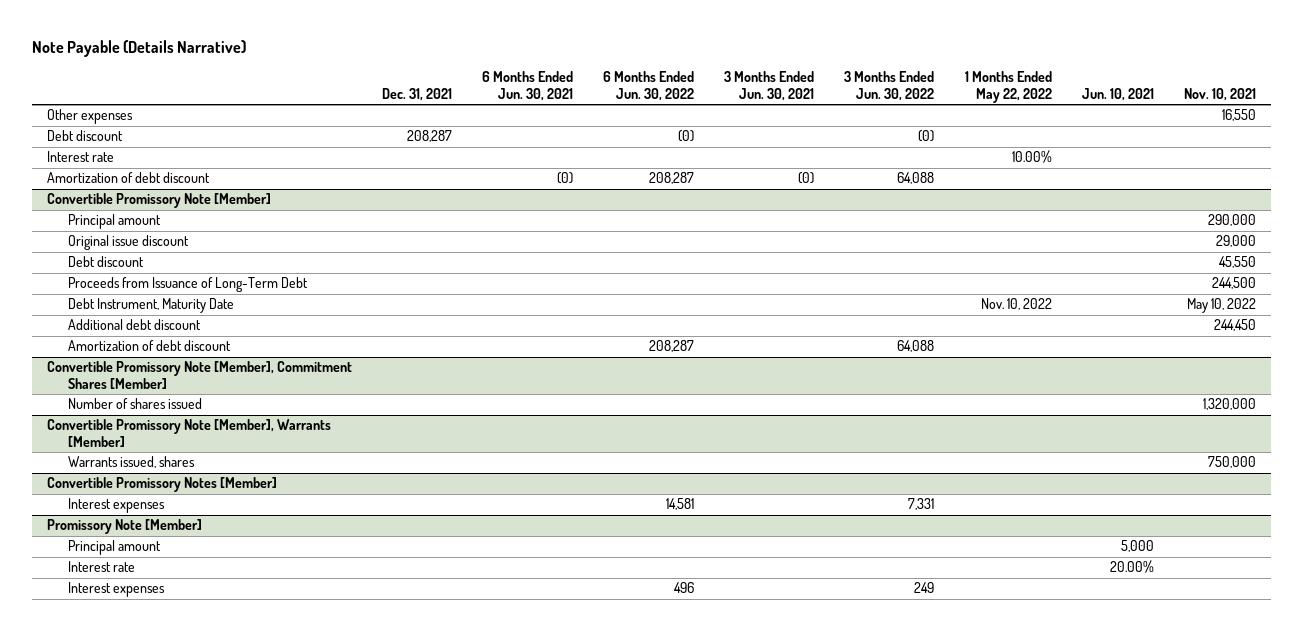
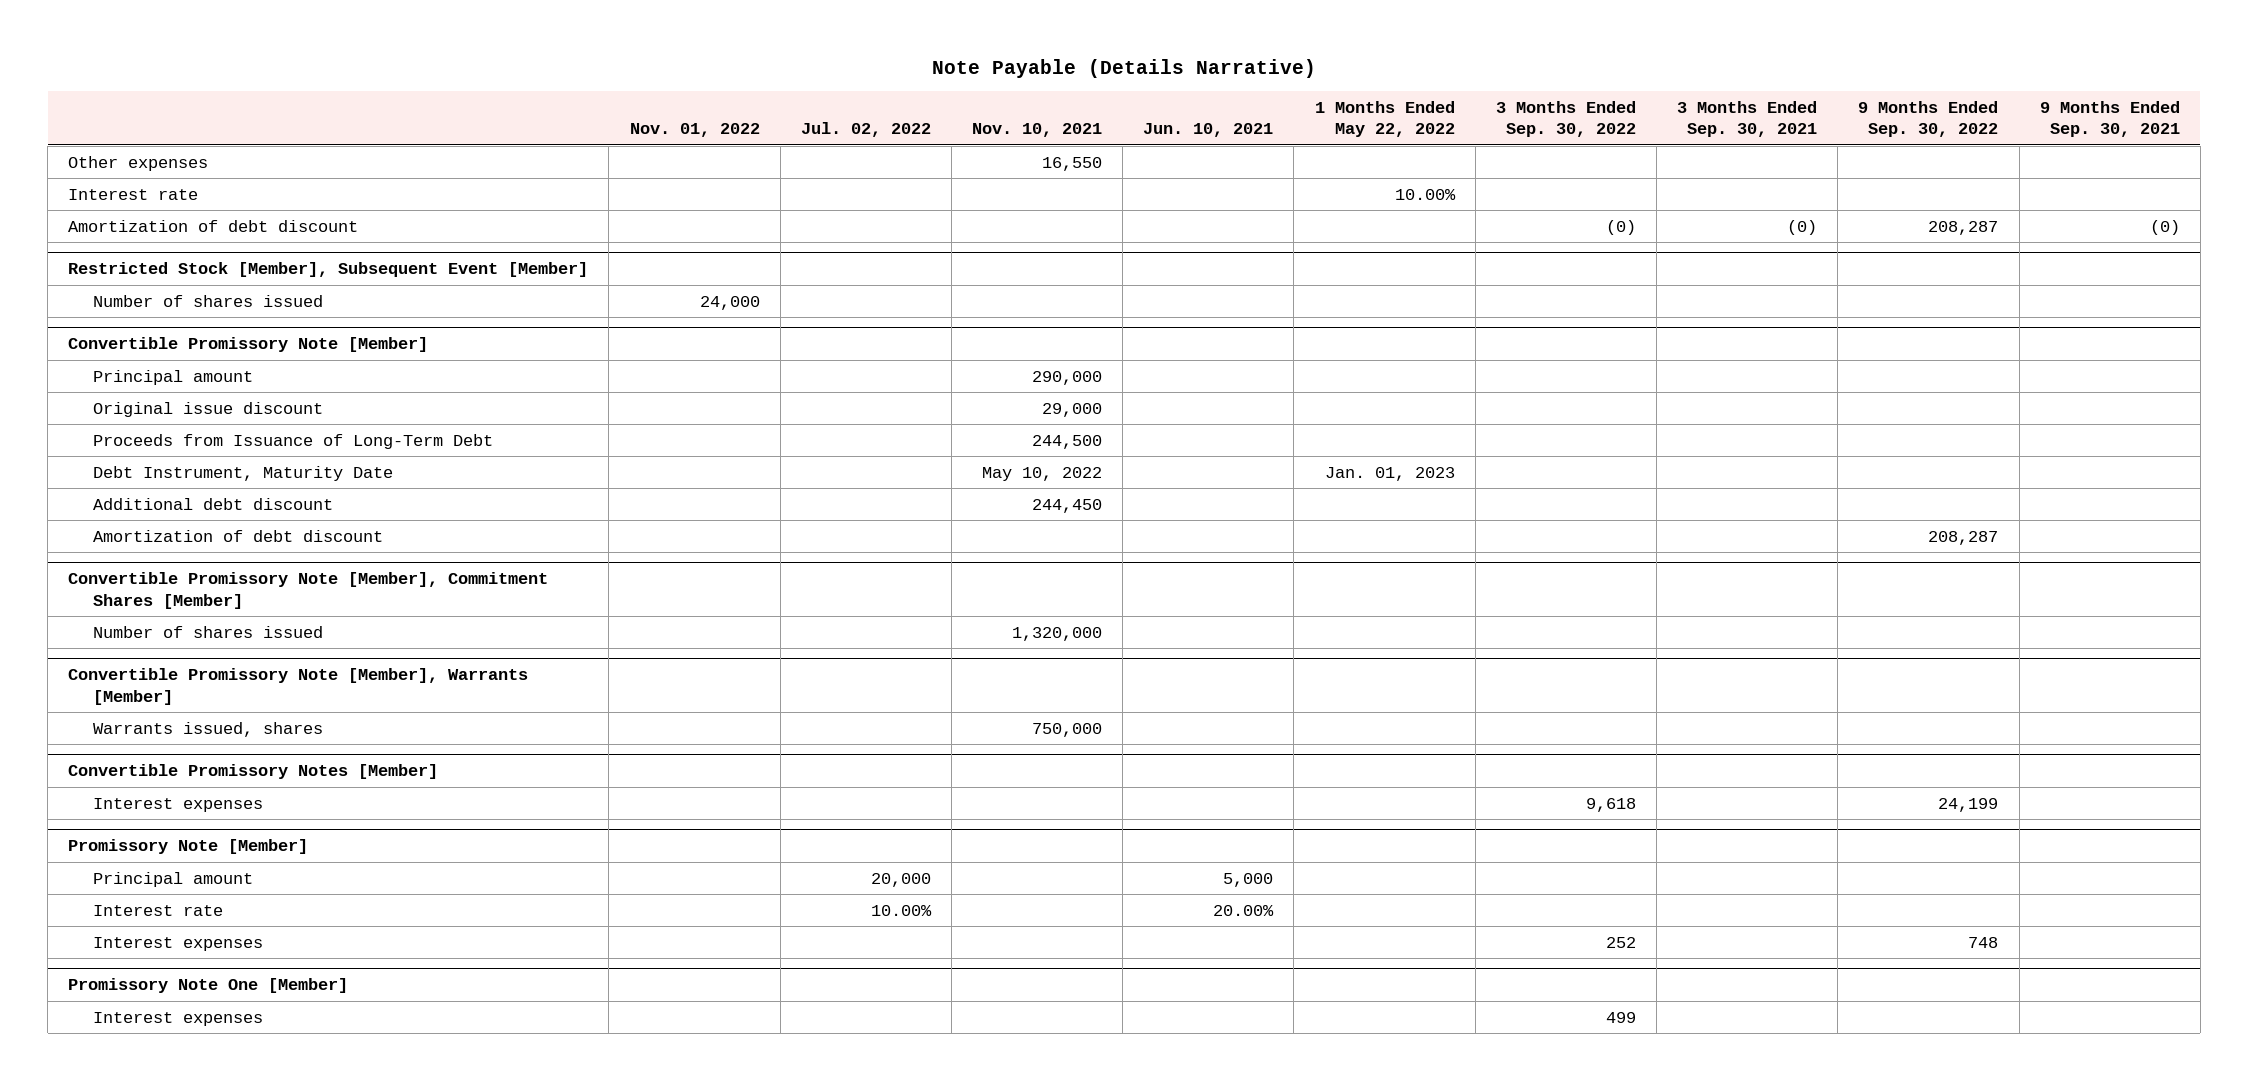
[381,88,452,102] Dec. 31, 2021 -> none
[481,71,573,102] 6 Months Ended Jun. 30, 2021 -> none
[603,71,695,102] 6 Months Ended Jun. 30, 2022 -> none
[724,71,815,102] 3 Months Ended Jun. 30, 2021 -> none
[844,71,935,102] 3 Months Ended Jun. 30, 2022 -> none
none -> [629,123,760,138] Nov. 01, 2022
none -> [800,122,931,138] Jul. 02, 2022
none -> [1495,101,1636,138] 3 Months Ended Sep. 30, 2022
none -> [1677,101,1818,138] 3 Months Ended Sep. 30, 2021
none -> [1858,101,1999,138] 9 Months Ended Sep. 30, 2022
none -> [2039,101,2180,138] 9 Months Ended Sep. 30, 2021
[46,130,123,142] Debt discount -> none
none -> [68,262,589,278] Restricted Stock [Member], Subsequent Event [Member]
none -> [92,294,323,307] Number of shares issued
[68,256,145,268] Debt discount -> none
[980,298,1052,311] Nov. 10, 2022 -> [1324,466,1455,481] Jan. 01, 2023
none -> [68,978,349,994] Promissory Note One [Member]
none -> [92,1011,263,1026] Interest expenses

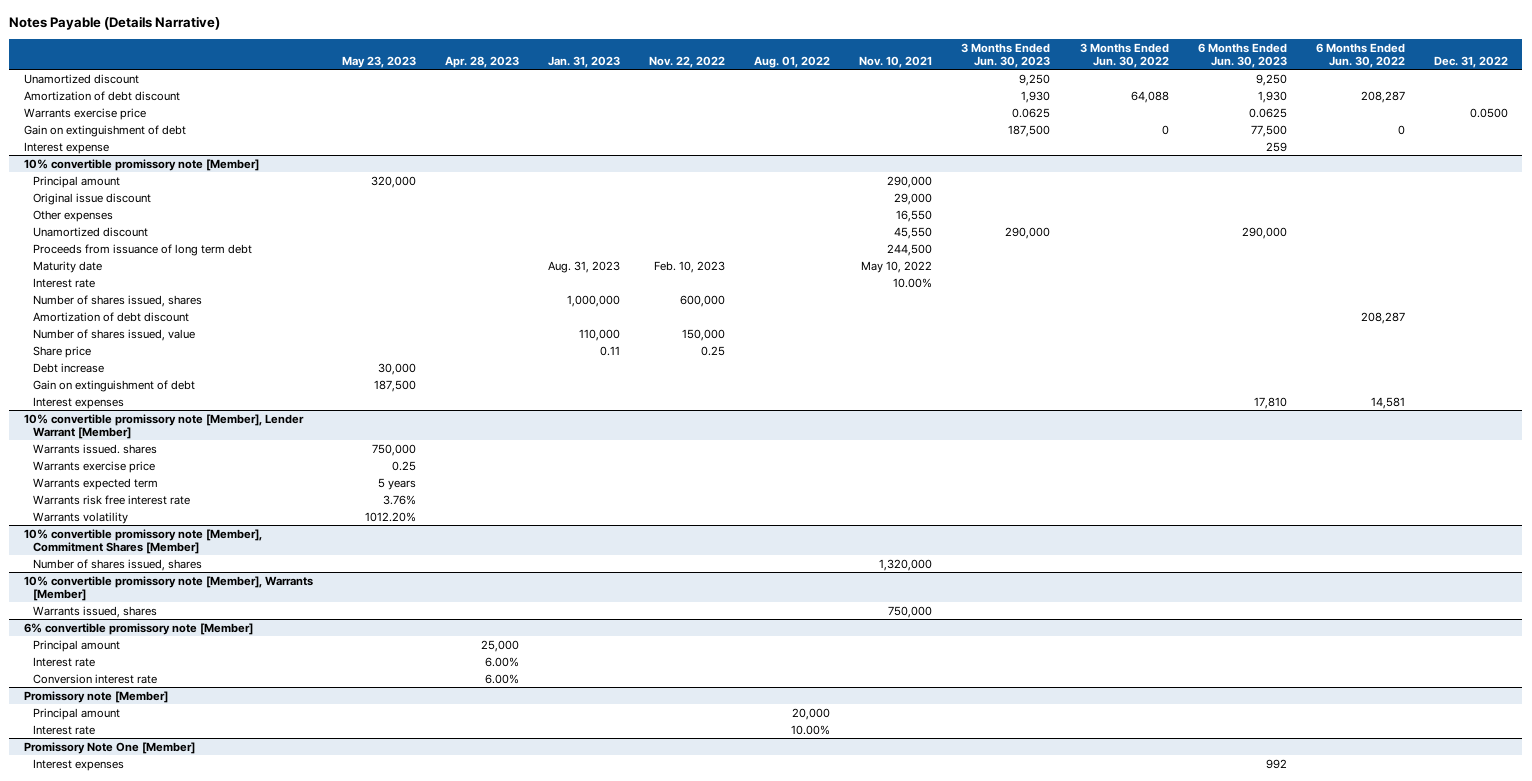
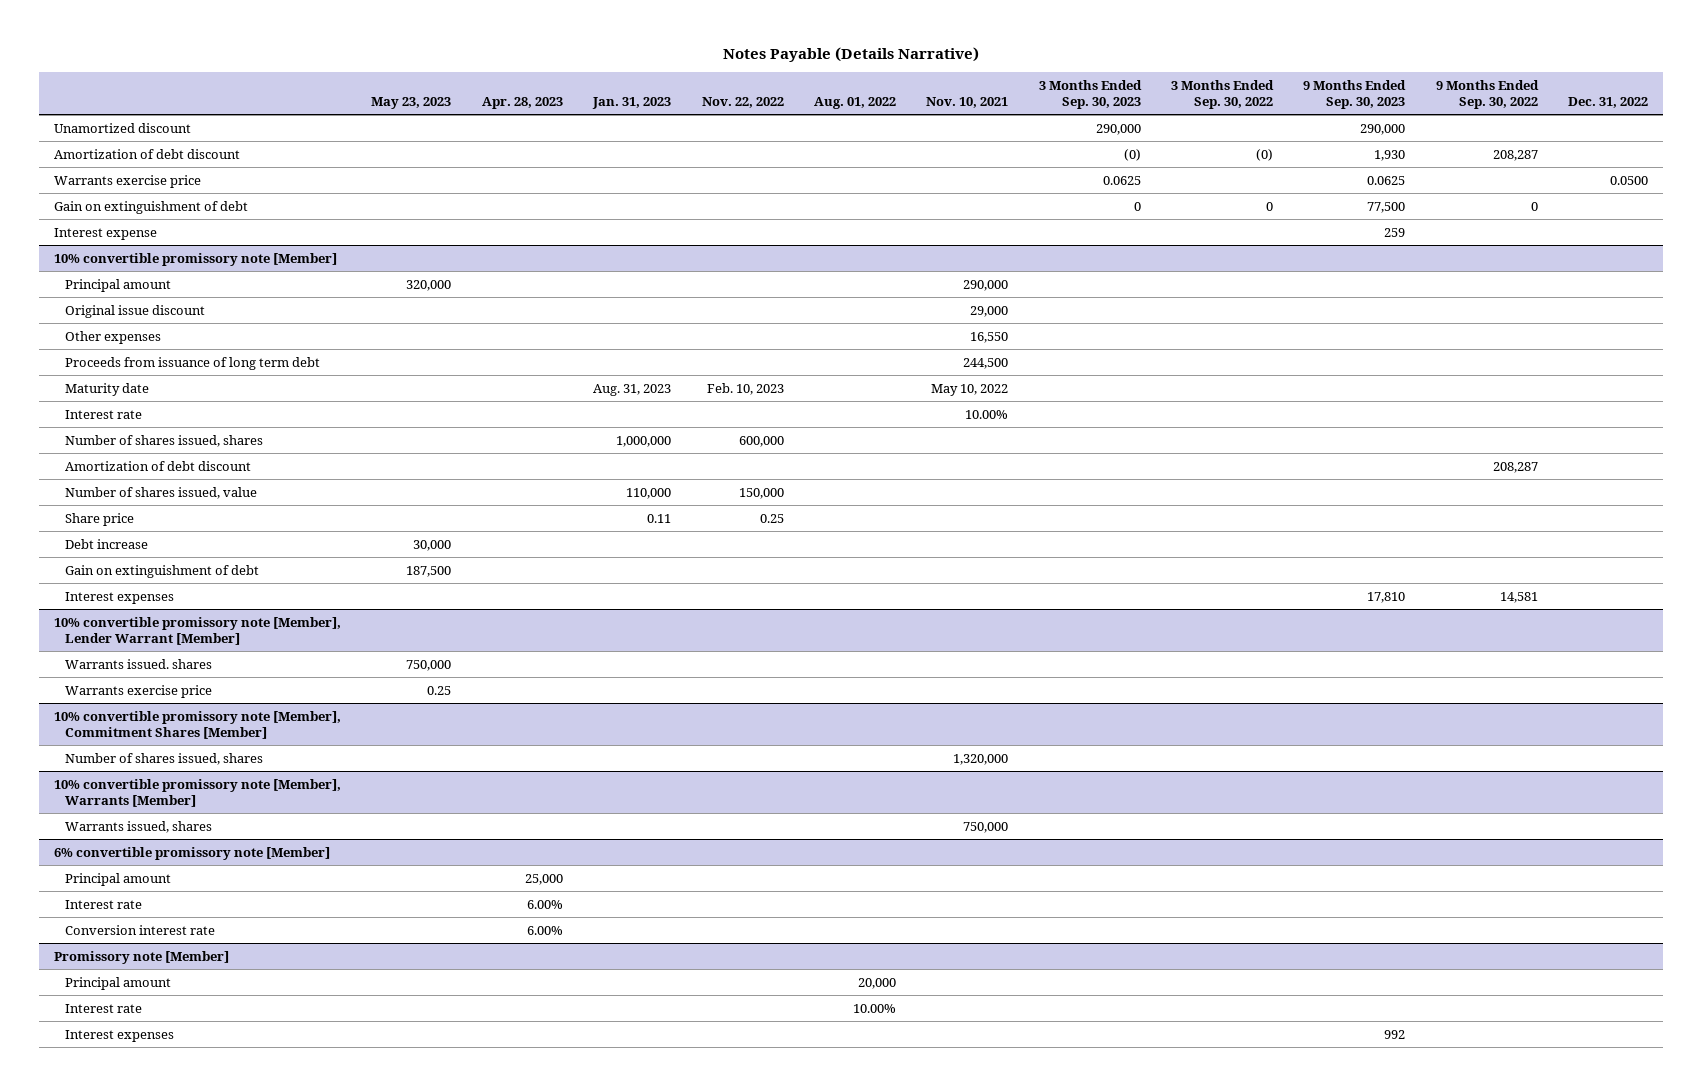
[961,42,1051,68] 3 Months Ended Jun. 30, 2023 -> none
[1079,42,1169,68] 3 Months Ended Jun. 30, 2022 -> none
[1197,42,1287,68] 6 Months Ended Jun. 30, 2023 -> none
[1315,42,1405,68] 6 Months Ended Jun. 30, 2022 -> none
none -> [1038,79,1142,110] 3 Months Ended Sep. 30, 2023
none -> [1171,79,1275,110] 3 Months Ended Sep. 30, 2022
none -> [1303,79,1407,110] 9 Months Ended Sep. 30, 2023
none -> [1435,79,1539,110] 9 Months Ended Sep. 30, 2022
[33,226,149,237] Unamortized discount -> none
[33,477,159,490] Warrants expected term -> none
[33,494,191,505] Warrants risk free interest rate -> none
[33,511,129,524] Warrants volatility -> none
[23,741,195,754] Promissory Note One [Member] -> none
[33,758,125,771] Interest expenses -> none
none -> [64,1029,174,1042] Interest expenses

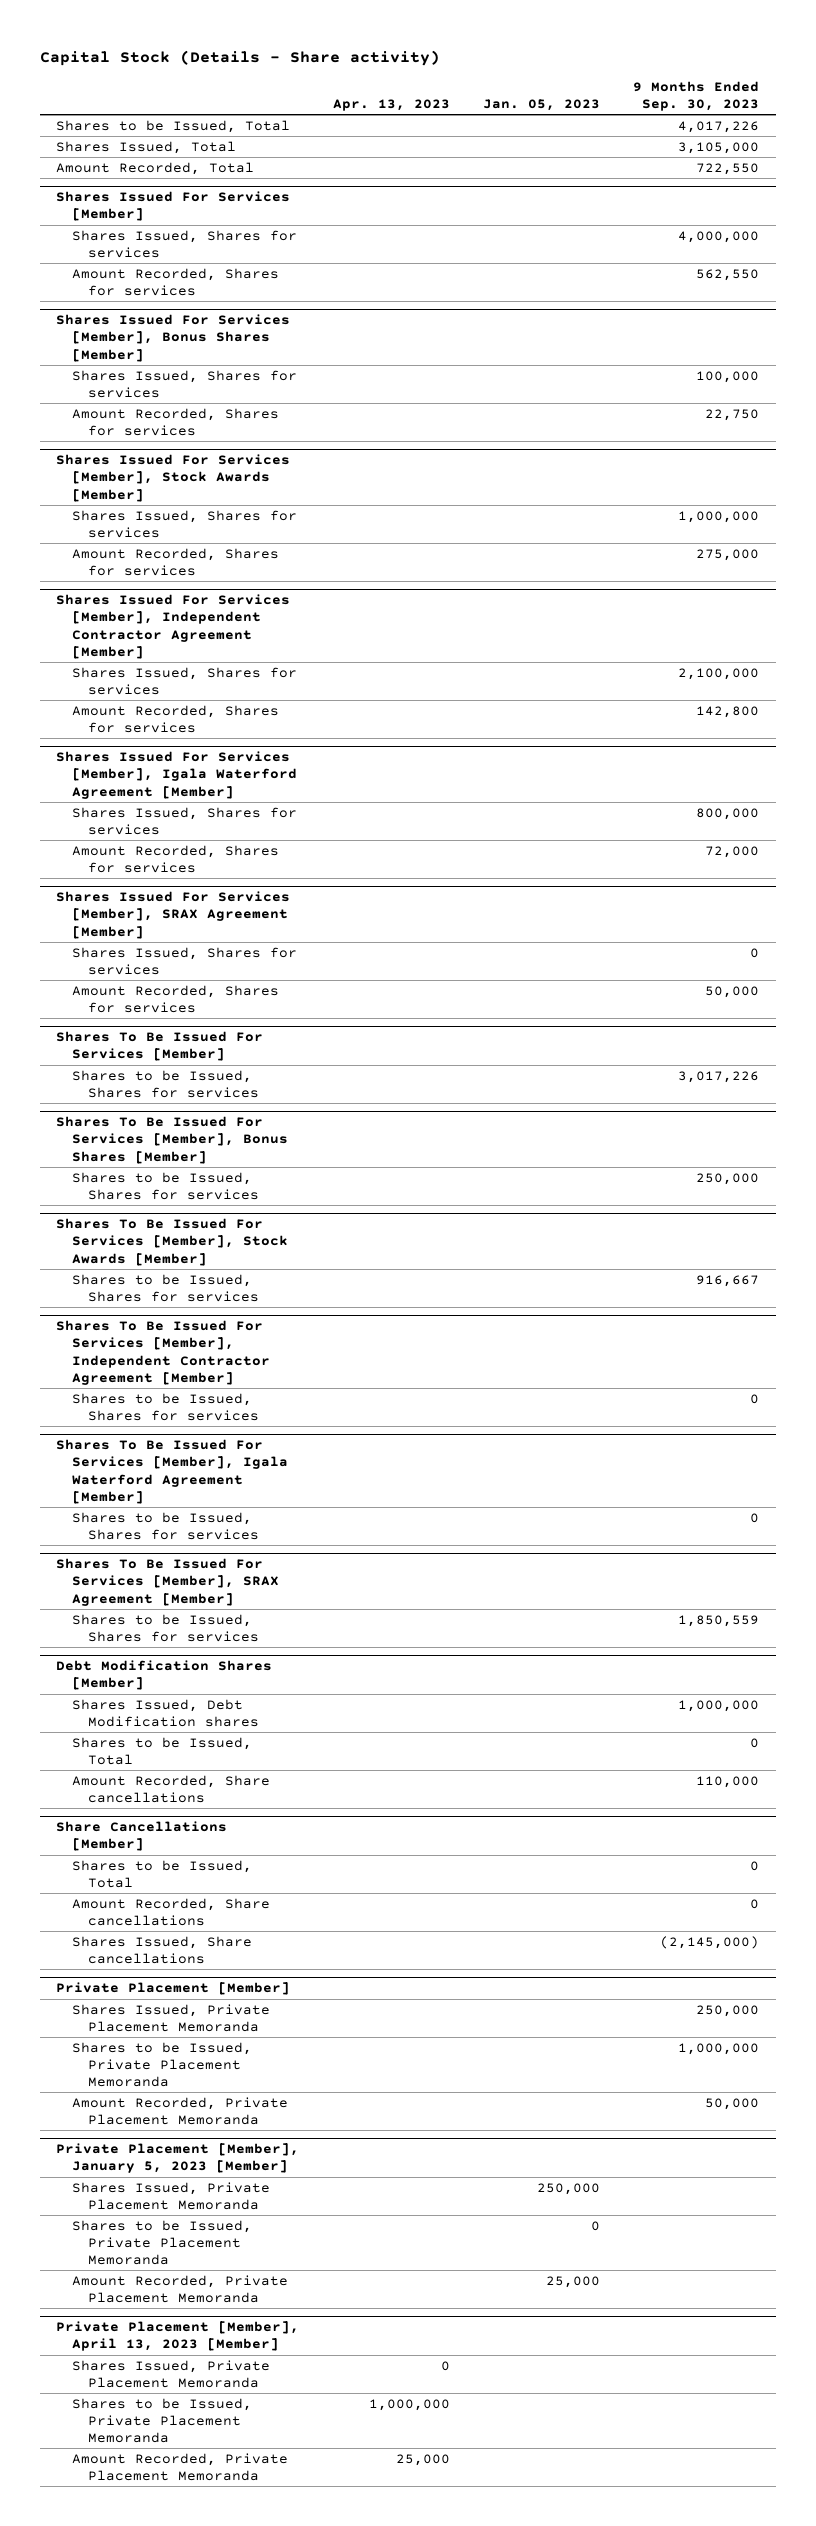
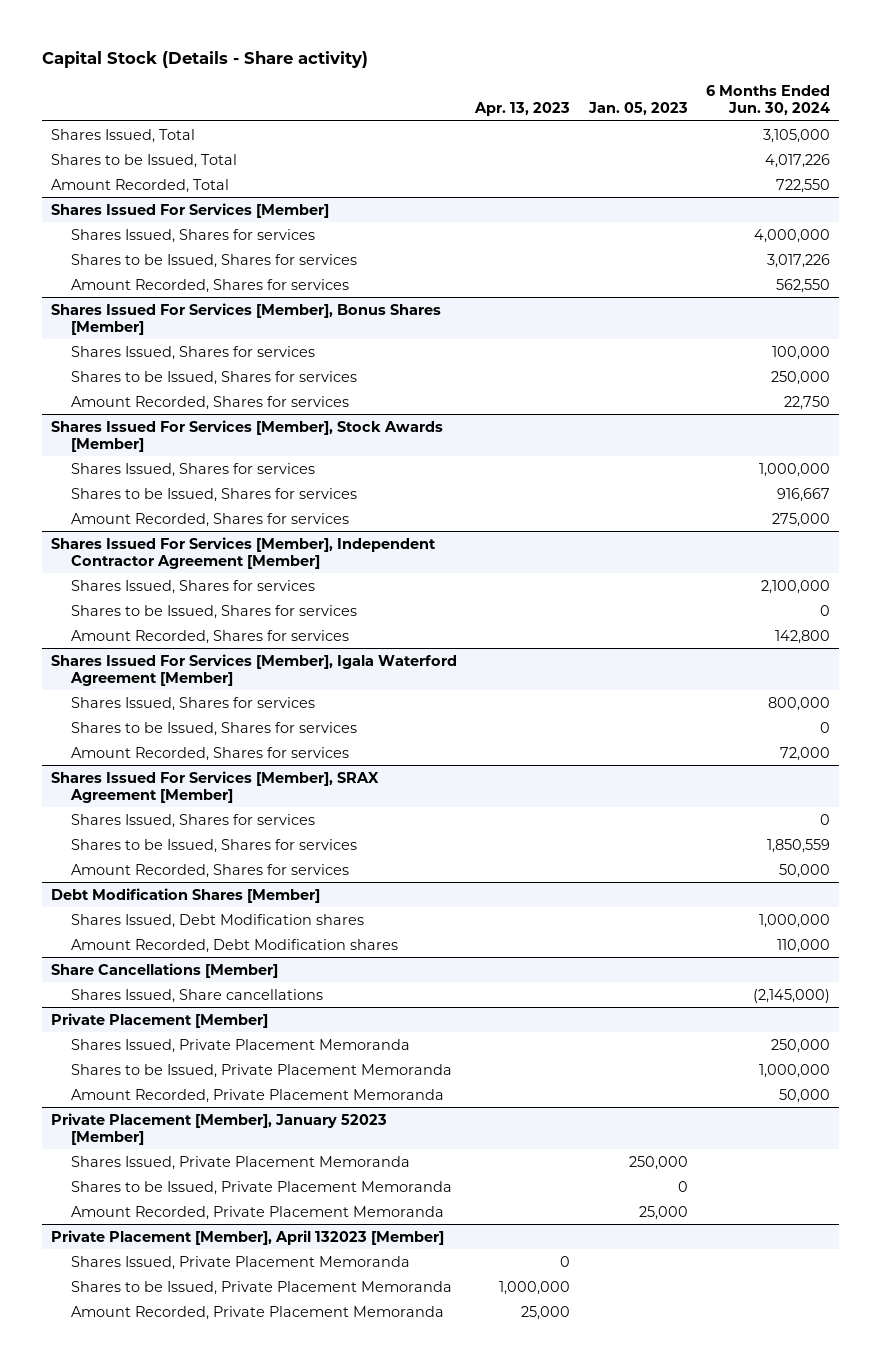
[633,80,760,111] 9 Months Ended Sep. 30, 2023 -> none
none -> [705,85,830,116] 6 Months Ended Jun. 30, 2024
[56,119,291,133] Shares to be Issued, Total -> [51,153,238,168] Shares to be Issued, Total
none -> [71,253,358,268] Shares to be Issued, Shares for services
none -> [71,370,358,385] Shares to be Issued, Shares for services
none -> [71,487,358,502] Shares to be Issued, Shares for services
none -> [71,604,358,619] Shares to be Issued, Shares for services
none -> [71,721,358,736] Shares to be Issued, Shares for services
none -> [71,838,358,853] Shares to be Issued, Shares for services
[56,1031,264,1062] Shares To Be Issued For Services [Member] -> none
[72,1069,260,1098] Shares to be Issued, Shares for services -> none
[56,1116,289,1164] Shares To Be Issued For Services [Member], Bonus Shares [Member] -> none
[72,1171,260,1200] Shares to be Issued, Shares for services -> none
[56,1218,289,1266] Shares To Be Issued For Services [Member], Stock Awards [Member] -> none
[72,1273,260,1302] Shares to be Issued, Shares for services -> none
[56,1320,271,1385] Shares To Be Issued For Services [Member], Independent Contractor Agreement [Member] -> none
[72,1392,260,1421] Shares to be Issued, Shares for services -> none
[56,1439,289,1504] Shares To Be Issued For Services [Member], Igala Waterford Agreement [Member] -> none
[72,1511,260,1540] Shares to be Issued, Shares for services -> none
[56,1558,280,1606] Shares To Be Issued For Services [Member], SRAX Agreement [Member] -> none
[72,1613,260,1642] Shares to be Issued, Shares for services -> none
[72,1736,253,1765] Shares to be Issued, Total -> none
[72,1774,271,1803] Amount Recorded, Share cancellations -> [71,938,399,953] Amount Recorded, Debt Modification shares
[72,1859,253,1888] Shares to be Issued, Total -> none
[72,1897,271,1926] Amount Recorded, Share cancellations -> none
[56,2143,300,2174] Private Placement [Member], January 5, 2023 [Member] -> [51,1112,388,1145] Private Placement [Member], January 52023 [Member]
[56,2321,300,2352] Private Placement [Member], April 13, 2023 [Member] -> [51,1229,445,1245] Private Placement [Member], April 132023 [Member]

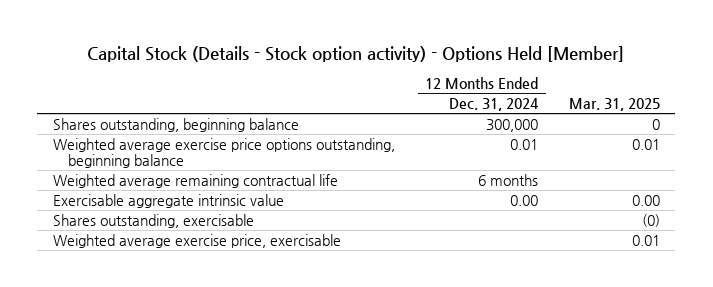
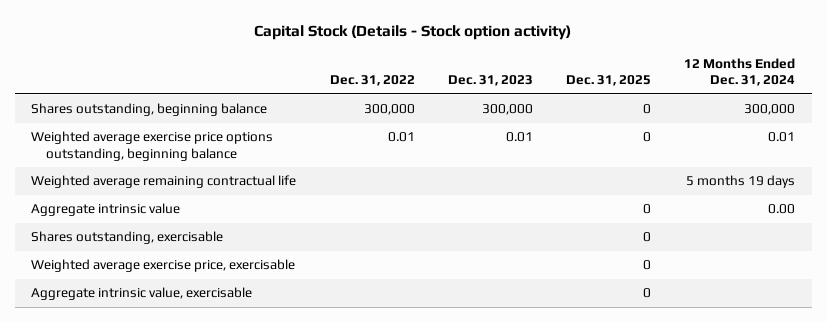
[87,46,625,63] Capital Stock (Details - Stock option activity) - Options Held [Member] -> [254,24,572,40] Capital Stock (Details - Stock option activity)
[569,98,661,112] Mar. 31, 2025 -> none
none -> [329,75,415,87] Dec. 31, 2022
none -> [447,75,533,87] Dec. 31, 2023
none -> [566,75,652,87] Dec. 31, 2025
[478,173,539,186] 6 months -> [686,175,796,189] 5 months 19 days
[52,193,284,208] Exercisable aggregate intrinsic value -> [31,203,181,217] Aggregate intrinsic value
none -> [31,287,253,301] Aggregate intrinsic value, exercisable

